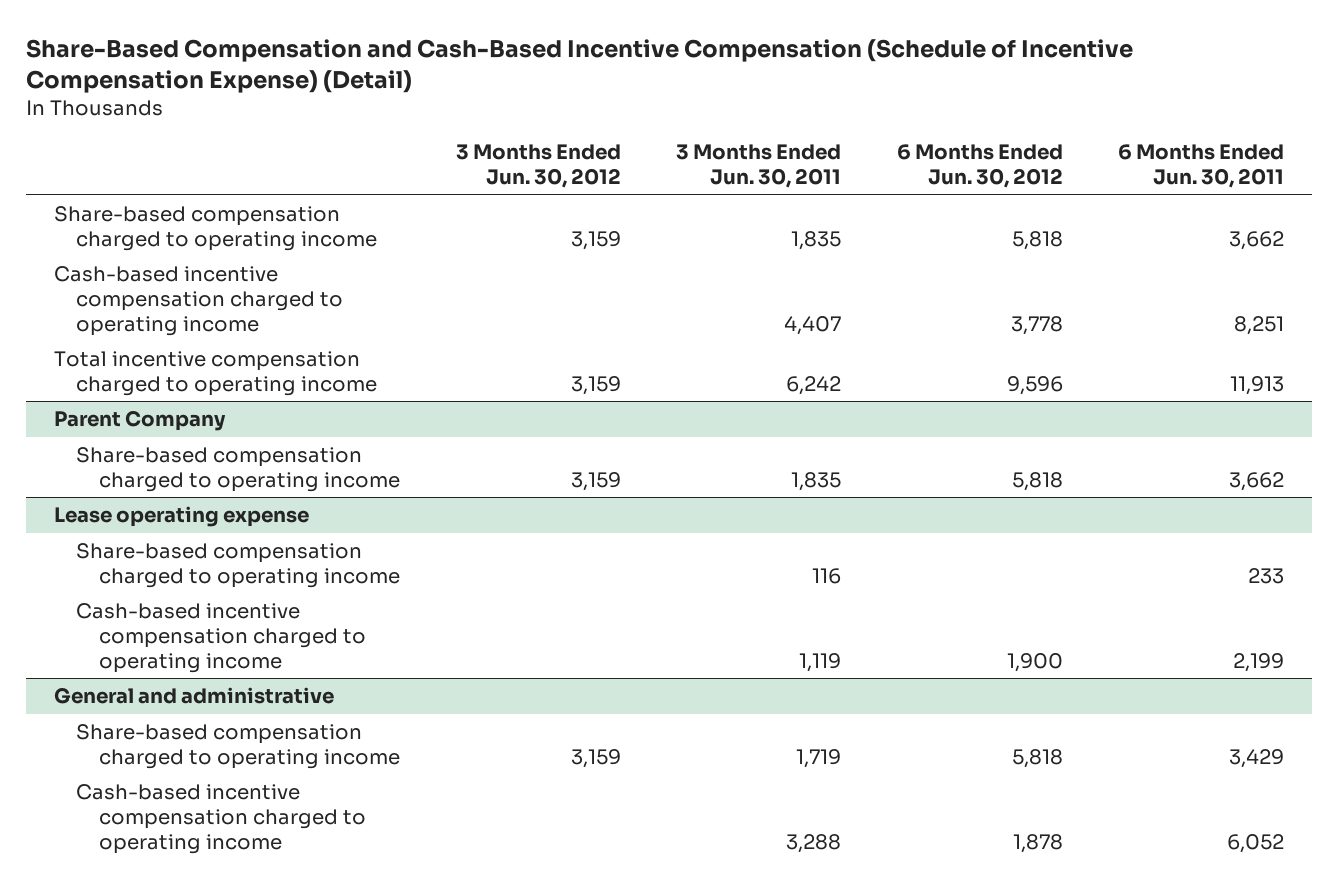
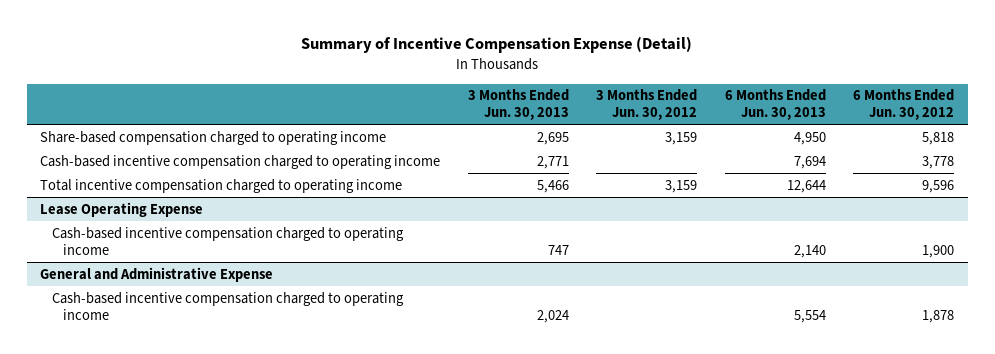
[26,38,1134,93] Share-Based Compensation and Cash-Based Incentive Compensation (Schedule of Incentive Compensation Expense) (Detail) -> [301,36,693,54] Summary of Incentive Compensation Expense (Detail)
[676,144,842,189] 3 Months Ended Jun. 30, 2011 -> none
[1118,144,1285,189] 6 Months Ended Jun. 30, 2011 -> none
none -> [467,89,569,121] 3 Months Ended Jun. 30, 2013
none -> [724,89,826,121] 6 Months Ended Jun. 30, 2013
[53,410,226,432] Parent Company -> none
[76,447,400,492] Share-based compensation charged to operating income -> none
[76,543,400,588] Share-based compensation charged to operating income -> none
[53,506,309,528] Lease operating expense -> [40,201,204,217] Lease Operating Expense
[76,724,400,769] Share-based compensation charged to operating income -> none
[53,687,334,705] General and administrative -> [40,266,274,282] General and Administrative Expense

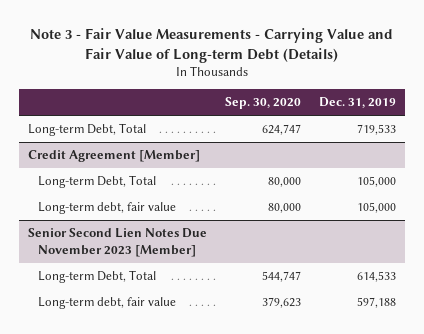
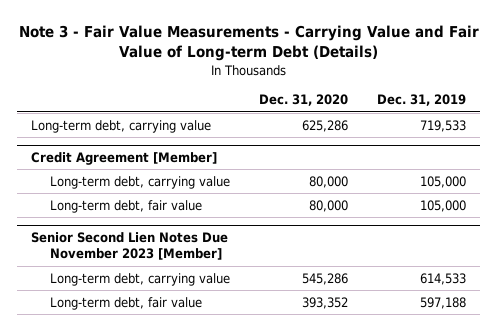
[224,97,301,110] Sep. 30, 2020 -> none
none -> [259,94,349,107] Dec. 31, 2020
[27,123,146,137] Long-term Debt, Total -> [31,119,212,133] Long-term debt, carrying value
[37,175,156,189] Long-term Debt, Total -> [50,175,231,189] Long-term debt, carrying value
[37,270,156,284] Long-term Debt, Total -> [50,272,231,286] Long-term debt, carrying value

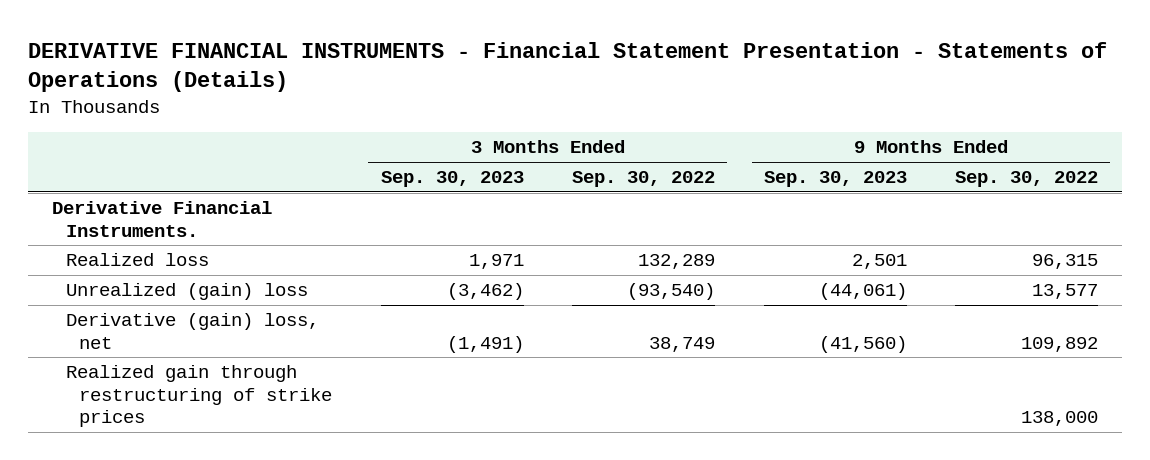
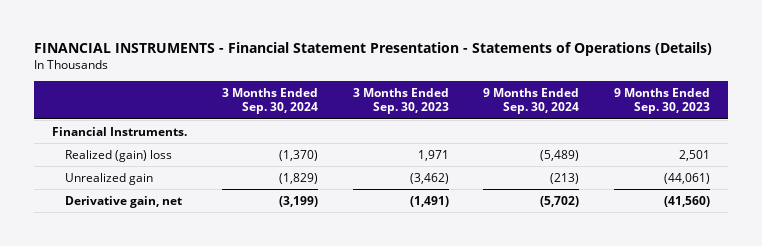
[27,41,1107,93] DERIVATIVE FINANCIAL INSTRUMENTS - Financial Statement Presentation - Statements of Operations (Details) -> [34,42,713,57] FINANCIAL INSTRUMENTS - Financial Statement Presentation - Statements of Operations (Details)
[572,171,716,188] Sep. 30, 2022 -> none
[955,171,1099,188] Sep. 30, 2022 -> none
none -> [221,87,318,115] 3 Months Ended Sep. 30, 2024
none -> [483,87,580,115] 9 Months Ended Sep. 30, 2024
[65,365,333,428] Realized gain through restructuring of strike prices -> none
[52,201,273,237] Derivative Financial Instruments. -> [51,126,187,136] Financial Instruments.
[65,253,209,267] Realized loss -> [64,149,172,162] Realized (gain) loss
[65,283,308,301] Unrealized (gain) loss -> [64,172,153,185] Unrealized gain
[65,313,319,349] Derivative (gain) loss, net -> [64,195,182,208] Derivative gain, net

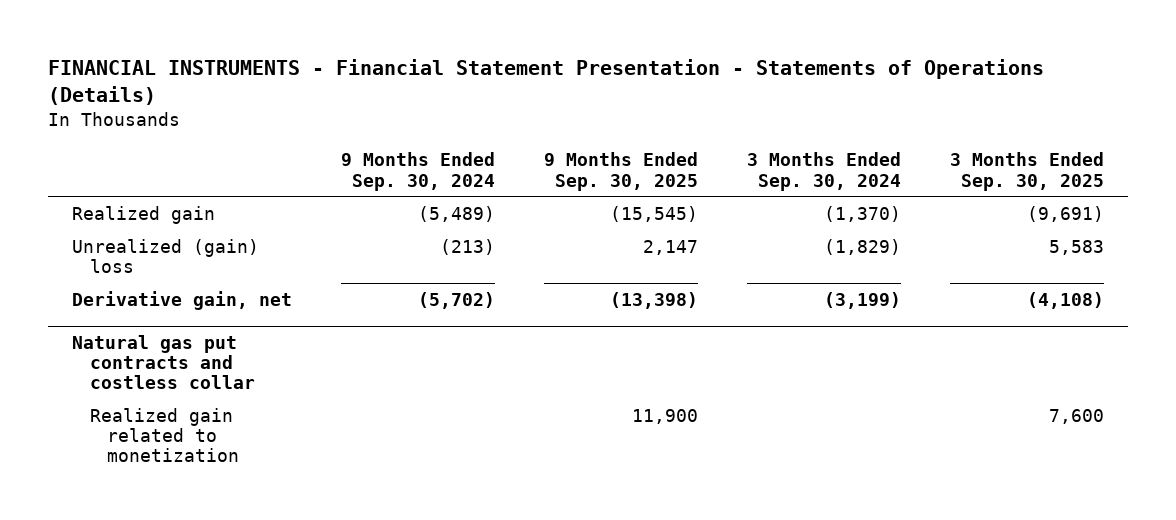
[352,87,449,115] 3 Months Ended Sep. 30, 2023 -> none
[614,87,711,115] 9 Months Ended Sep. 30, 2023 -> none
none -> [544,152,699,191] 9 Months Ended Sep. 30, 2025
none -> [949,152,1104,191] 3 Months Ended Sep. 30, 2025
[51,126,187,136] Financial Instruments. -> none
[64,149,172,162] Realized (gain) loss -> [72,205,216,224] Realized gain
[64,172,153,185] Unrealized gain -> [72,238,260,273] Unrealized (gain) loss
none -> [72,334,255,390] Natural gas put contracts and costless collar
none -> [89,407,239,463] Realized gain related to monetization

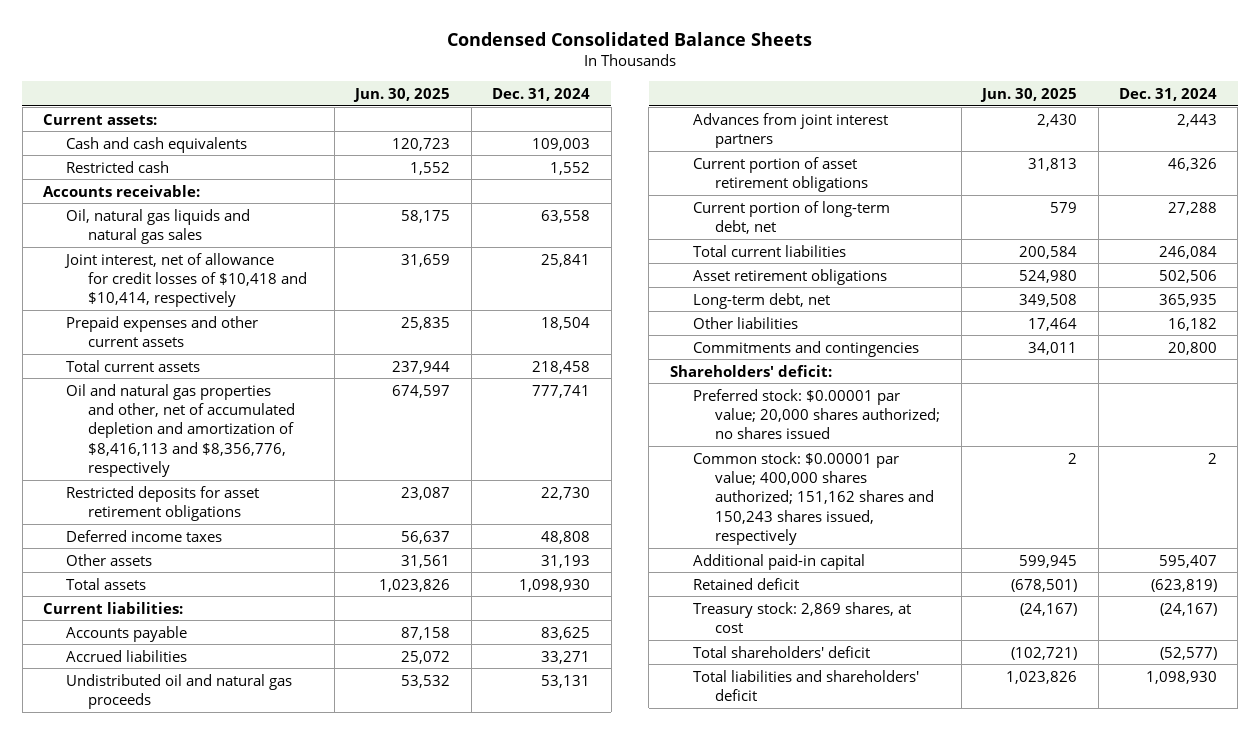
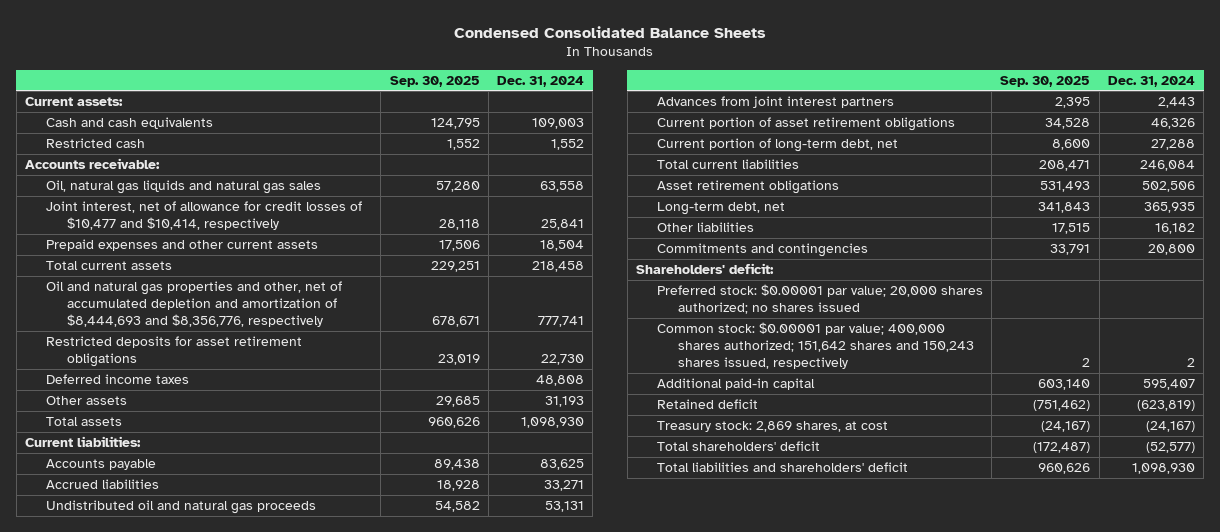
[353,87,451,102] Jun. 30, 2025 -> none
none -> [389,75,480,87] Sep. 30, 2025
[63,252,308,308] Joint interest, net of allowance for credit losses of $10,418 and $10,414, respectively -> [45,201,362,231] Joint interest, net of allowance for credit losses of $10,477 and $10,414, respectively
[65,383,296,477] Oil and natural gas properties and other, net of accumulated depletion and amortization of $8,416,113 and $8,356,776, respectively -> [45,281,342,328] Oil and natural gas properties and other, net of accumulated depletion and amortization of $8,444,693 and $8,356,776, respectively
[692,451,935,545] Common stock: $0.00001 par value; 400,000 shares authorized; 151,162 shares and 150,243 shares issued, respectively -> [656,322,974,370] Common stock: $0.00001 par value; 400,000 shares authorized; 151,642 shares and 150,243 shares issued, respectively

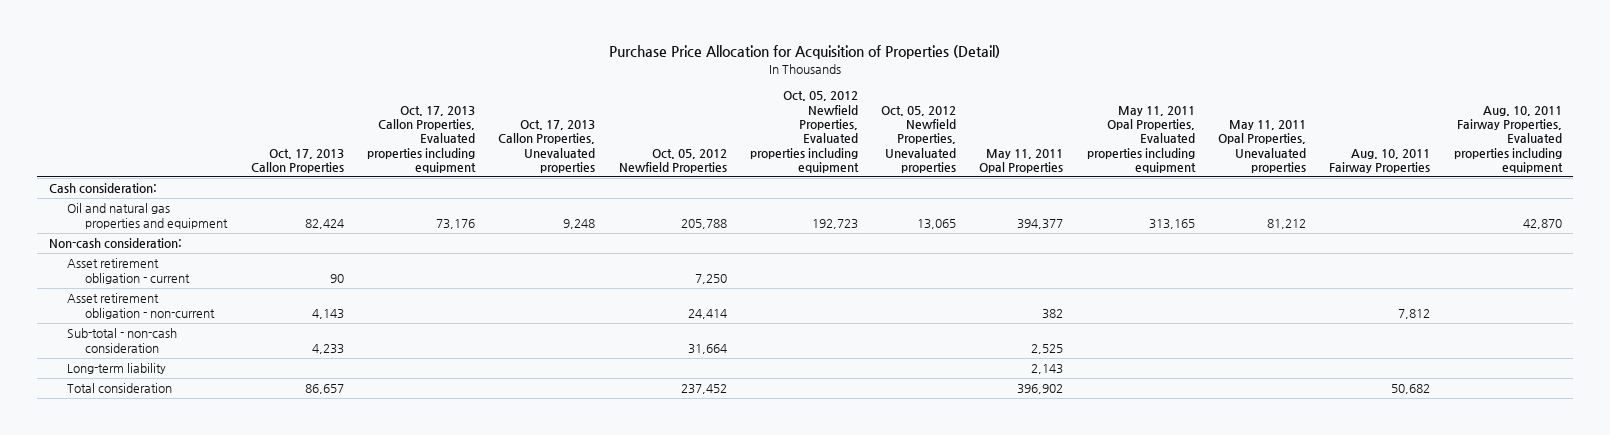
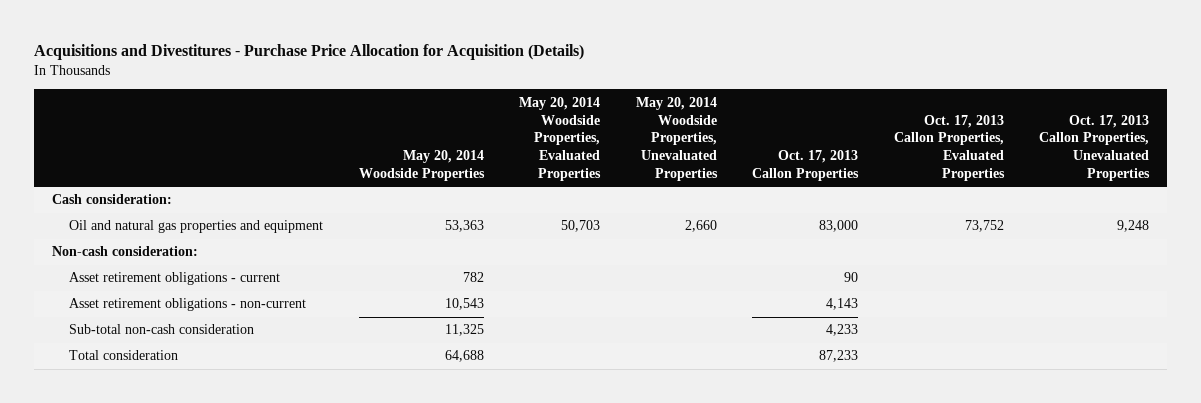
[609,45,1001,60] Purchase Price Allocation for Acquisition of Properties (Detail) -> [34,44,585,61] Acquisitions and Divestitures - Purchase Price Allocation for Acquisition (Details)
[366,105,476,173] Oct. 17, 2013 Callon Properties, Evaluated properties including equipment -> none
[498,119,596,173] Oct. 17, 2013 Callon Properties, Unevaluated properties -> none
[618,148,727,173] Oct. 05, 2012 Newfield Properties -> none
[749,91,859,173] Oct. 05, 2012 Newfield Properties, Evaluated properties including equipment -> none
[881,105,957,173] Oct. 05, 2012 Newfield Properties, Unevaluated properties -> none
[979,148,1064,173] May 11, 2011 Opal Properties -> none
[1086,105,1196,173] May 11, 2011 Opal Properties, Evaluated properties including equipment -> none
[1217,119,1306,173] May 11, 2011 Opal Properties, Unevaluated properties -> none
[1329,148,1431,173] Aug. 10, 2011 Fairway Properties -> none
[1453,105,1563,173] Aug. 10, 2011 Fairway Properties, Evaluated properties including equipment -> none
none -> [358,150,485,182] May 20, 2014 Woodside Properties
none -> [519,96,602,182] May 20, 2014 Woodside Properties, Evaluated Properties
none -> [635,96,718,182] May 20, 2014 Woodside Properties, Unevaluated Properties
none -> [893,114,1005,182] Oct. 17, 2013 Callon Properties, Evaluated Properties
none -> [1039,114,1151,182] Oct. 17, 2013 Callon Properties, Unevaluated Properties
[304,218,344,229] 82,424 -> [819,220,859,233] 83,000
[67,363,167,375] Long-term liability -> none
[67,258,191,284] Asset retirement obligation - current -> [69,272,281,286] Asset retirement obligations - current
[67,293,216,319] Asset retirement obligation - non-current -> [69,298,307,312] Asset retirement obligations - non-current
[67,328,178,353] Sub-total - non-cash consideration -> [69,324,255,335] Sub-total non-cash consideration
[304,384,344,395] 86,657 -> [819,350,859,363] 87,233

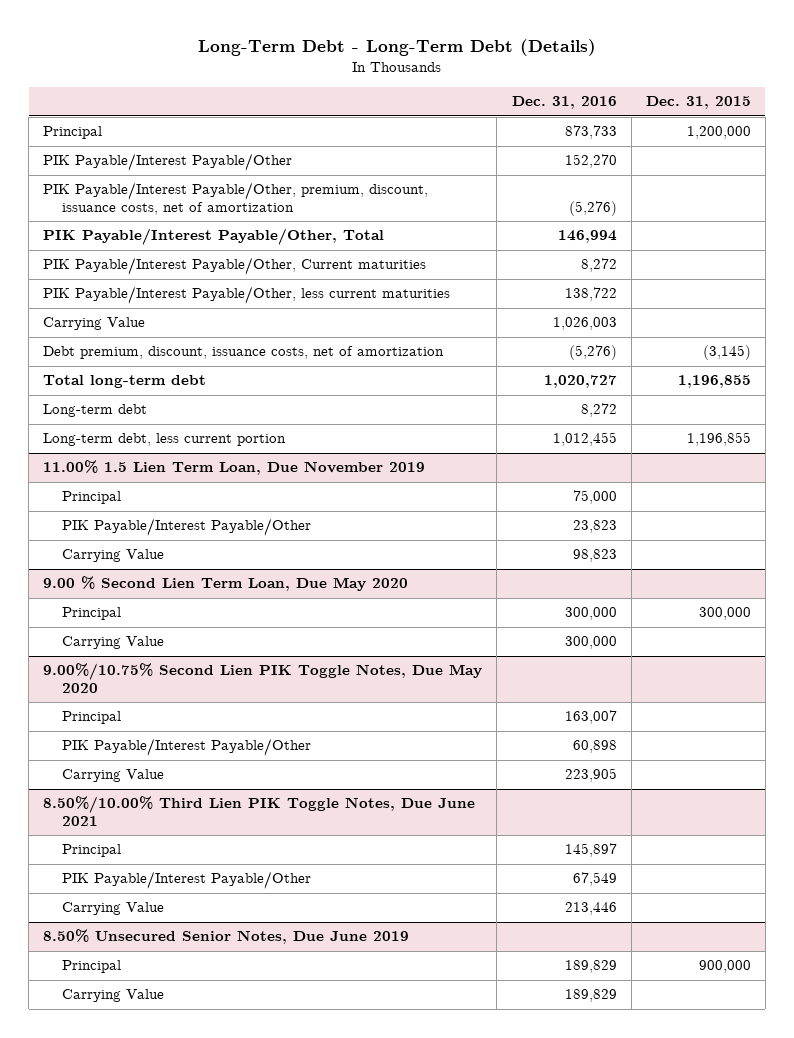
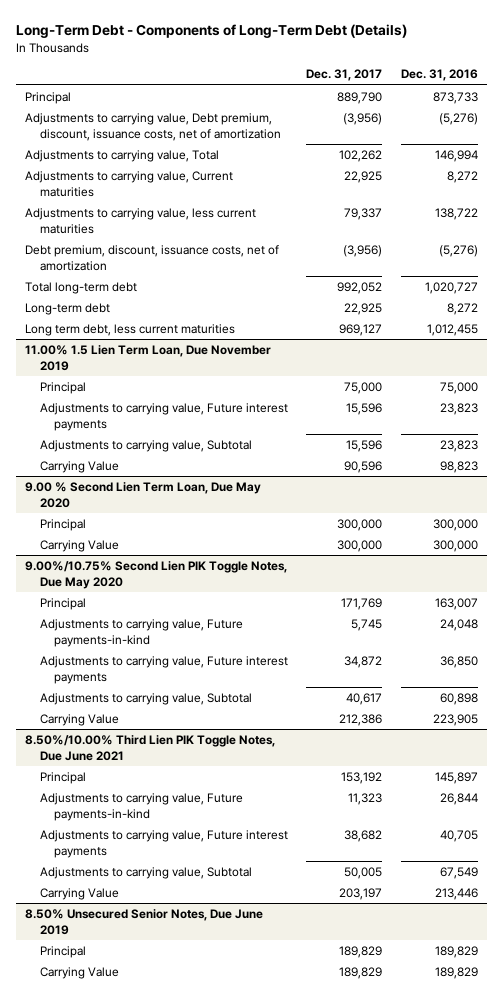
[198,38,597,56] Long-Term Debt - Long-Term Debt (Details) -> [16,24,408,39] Long-Term Debt - Components of Long-Term Debt (Details)
[645,96,751,110] Dec. 31, 2015 -> none
none -> [306,69,383,82] Dec. 31, 2017
[43,153,293,172] PIK Payable/Interest Payable/Other -> none
[43,317,146,331] Carrying Value -> none
[43,182,429,215] PIK Payable/Interest Payable/Other, premium, discount, issuance costs, net of amortization -> [25,112,281,141] Adjustments to carrying value, Debt premium, discount, issuance costs, net of amortization
[43,228,385,246] PIK Payable/Interest Payable/Other, Total -> [25,149,220,162] Adjustments to carrying value, Total
[43,257,427,276] PIK Payable/Interest Payable/Other, Current maturities -> [25,170,234,197] Adjustments to carrying value, Current maturities
[43,286,451,305] PIK Payable/Interest Payable/Other, less current maturities -> [25,207,257,234] Adjustments to carrying value, less current maturities
[43,433,287,447] Long-term debt, less current portion -> [25,323,236,336] Long term debt, less current maturities
none -> [39,402,288,431] Adjustments to carrying value, Future interest payments
[61,518,311,537] PIK Payable/Interest Payable/Other -> [39,439,252,452] Adjustments to carrying value, Subtotal
none -> [39,618,243,647] Adjustments to carrying value, Future payments-in-kind
none -> [39,655,288,684] Adjustments to carrying value, Future interest payments
[61,738,311,757] PIK Payable/Interest Payable/Other -> [39,692,252,705] Adjustments to carrying value, Subtotal
none -> [39,792,243,821] Adjustments to carrying value, Future payments-in-kind
none -> [39,829,288,858] Adjustments to carrying value, Future interest payments
[61,871,311,890] PIK Payable/Interest Payable/Other -> [39,866,252,879] Adjustments to carrying value, Subtotal

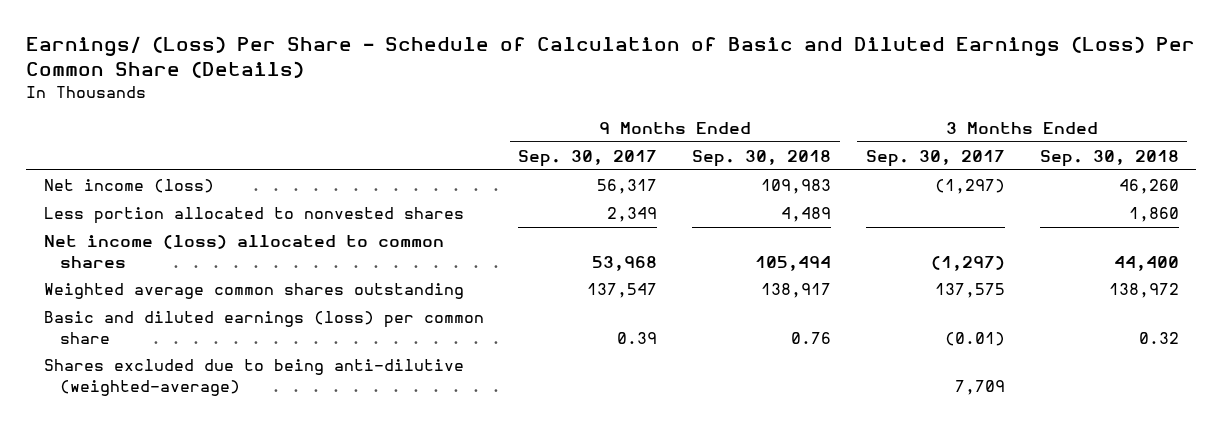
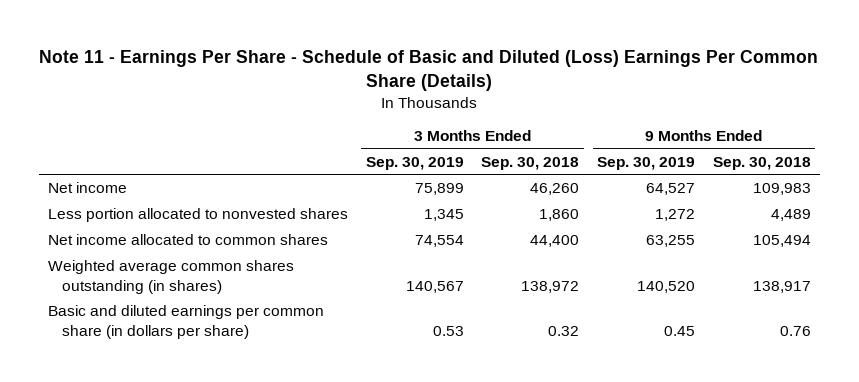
[26,36,1196,79] Earnings/ (Loss) Per Share - Schedule of Calculation of Basic and Diluted Earnings (Loss) Per Common Share (Details) -> [39,49,819,91] Note 11 - Earnings Per Share - Schedule of Basic and Diluted (Loss) Earnings Per Common Share (Details)
[518,149,658,167] Sep. 30, 2017 -> none
[865,149,1005,167] Sep. 30, 2017 -> none
none -> [365,156,464,170] Sep. 30, 2019
none -> [597,156,696,170] Sep. 30, 2019
[43,178,214,193] Net income (loss) -> [48,182,128,194] Net income
[43,358,464,396] Shares excluded due to being anti-dilutive (weighted-average) -> none
[43,234,444,268] Net income (loss) allocated to common shares -> [48,234,329,246] Net income allocated to common shares
[43,282,464,299] Weighted average common shares outstanding -> [48,260,295,294] Weighted average common shares outstanding (in shares)
[43,310,484,344] Basic and diluted earnings (loss) per common share -> [48,305,325,339] Basic and diluted earnings per common share (in dollars per share)

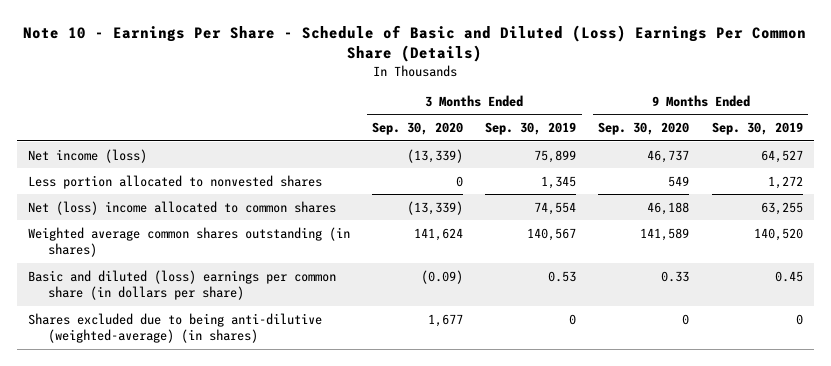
[39,49,819,91] Note 11 - Earnings Per Share - Schedule of Basic and Diluted (Loss) Earnings Per Common Share (Details) -> [23,24,807,62] Note 10 - Earnings Per Share - Schedule of Basic and Diluted (Loss) Earnings Per Common Share (Details)
[481,156,580,170] Sep. 30, 2018 -> none
[712,156,811,170] Sep. 30, 2018 -> none
none -> [372,122,464,136] Sep. 30, 2020
none -> [598,122,690,136] Sep. 30, 2020
[48,182,128,194] Net income -> [28,148,148,163] Net income (loss)
[48,234,329,246] Net income allocated to common shares -> [28,200,337,215] Net (loss) income allocated to common shares
[48,305,325,339] Basic and diluted earnings per common share (in dollars per share) -> [28,269,337,301] Basic and diluted (loss) earnings per common share (in dollars per share)
none -> [28,312,323,344] Shares excluded due to being anti-dilutive (weighted-average) (in shares)

